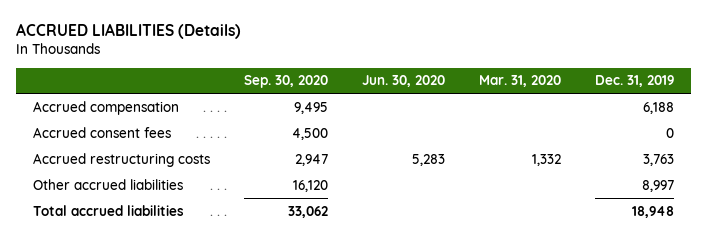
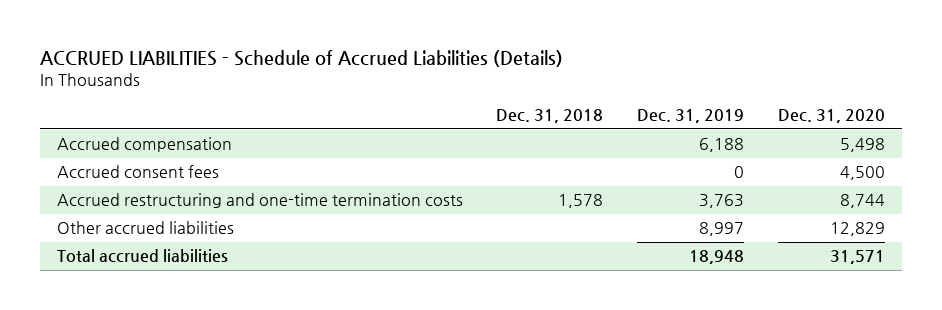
[15,23,241,40] ACCRUED LIABILITIES (Details) -> [39,50,563,68] ACCRUED LIABILITIES - Schedule of Accrued Liabilities (Details)
[243,75,328,89] Sep. 30, 2020 -> none
[361,75,445,88] Jun. 30, 2020 -> none
[478,75,561,88] Mar. 31, 2020 -> none
none -> [496,109,604,124] Dec. 31, 2018
none -> [778,109,886,124] Dec. 31, 2020
[32,152,210,167] Accrued restructuring costs -> [56,193,463,209] Accrued restructuring and one-time termination costs

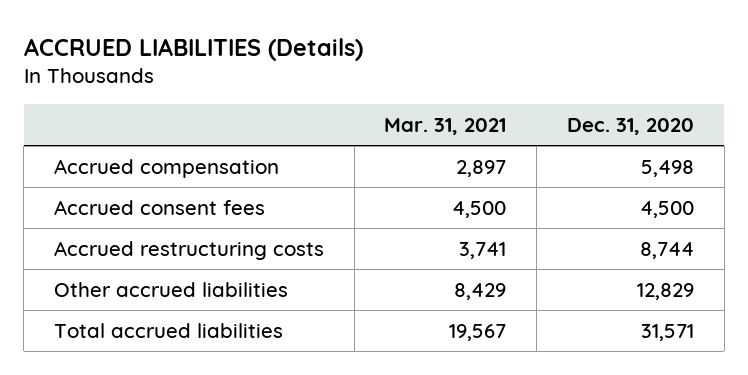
[39,50,563,68] ACCRUED LIABILITIES - Schedule of Accrued Liabilities (Details) -> [23,37,363,61] ACCRUED LIABILITIES (Details)
[496,109,604,124] Dec. 31, 2018 -> none
[637,109,745,124] Dec. 31, 2019 -> none
none -> [384,117,507,135] Mar. 31, 2021
[56,193,463,209] Accrued restructuring and one-time termination costs -> [53,240,324,260] Accrued restructuring costs

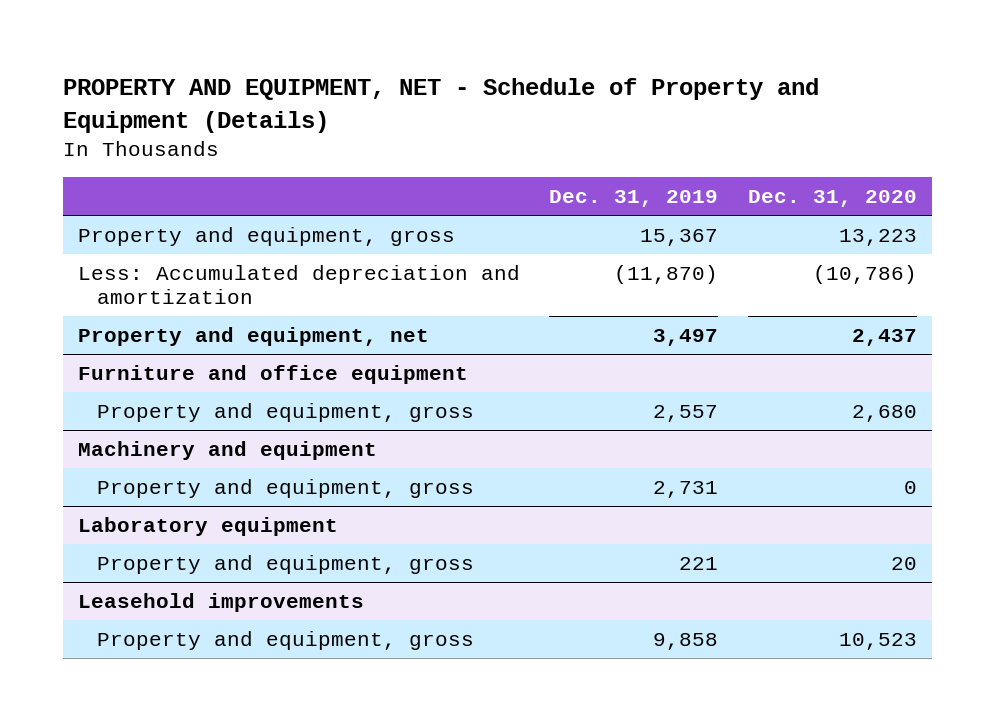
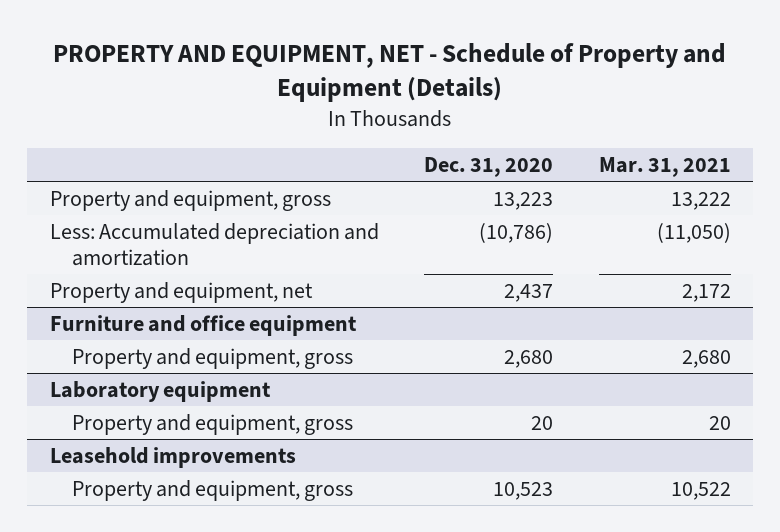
[549,189,719,207] Dec. 31, 2019 -> none
none -> [598,157,731,178] Mar. 31, 2021
[77,440,377,460] Machinery and equipment -> none
[97,478,475,498] Property and equipment, gross -> none

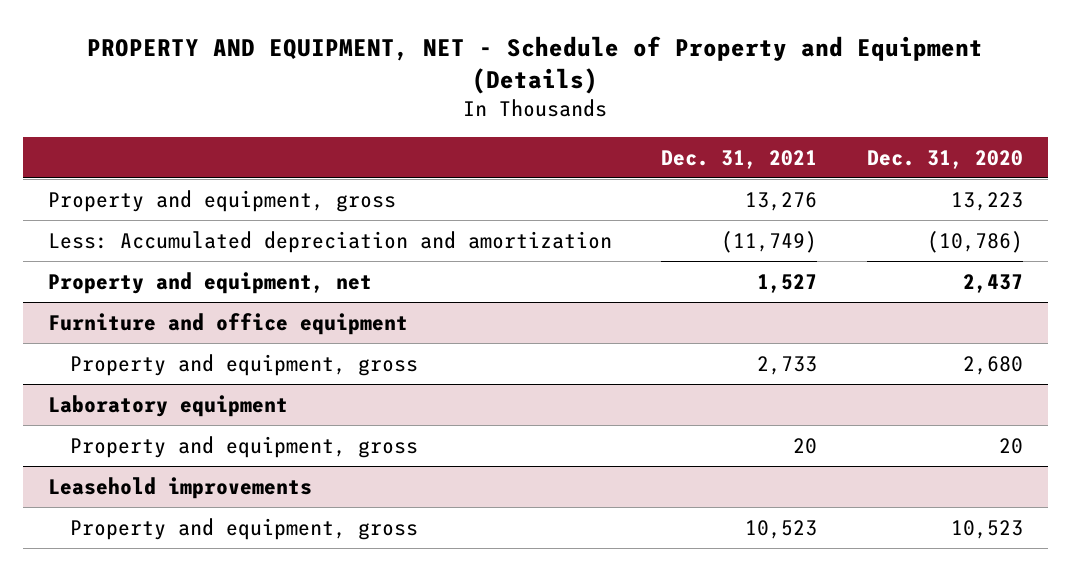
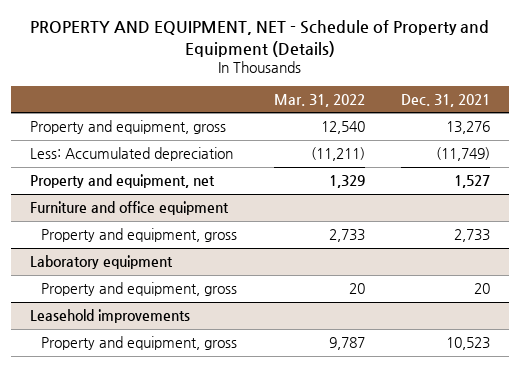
[867,149,1024,169] Dec. 31, 2020 -> none
none -> [273,93,365,107] Mar. 31, 2022
[47,230,612,253] Less: Accumulated depreciation and amortization -> [29,147,233,162] Less: Accumulated depreciation

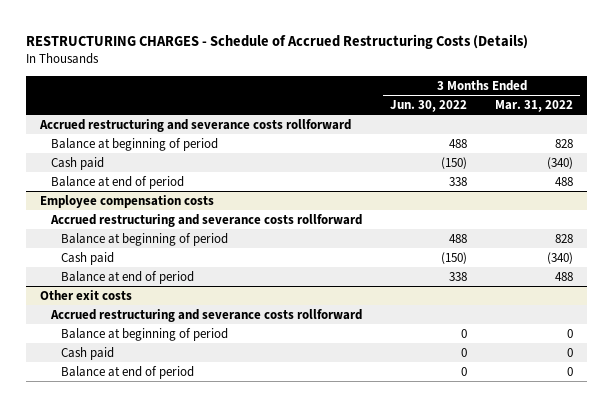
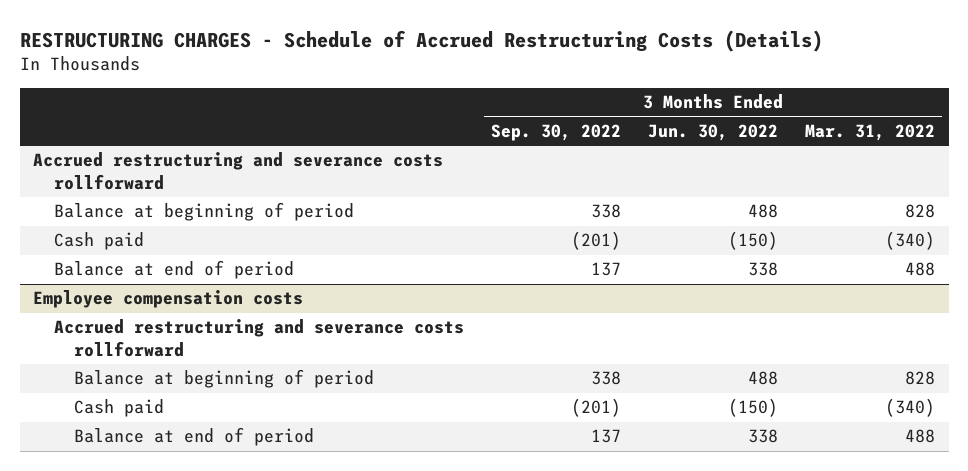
none -> [490,124,621,142] Sep. 30, 2022
[40,289,133,300] Other exit costs -> none
[49,308,362,322] Accrued restructuring and severance costs rollforward -> none
[60,327,228,341] Balance at beginning of period -> none
[60,346,114,360] Cash paid -> none
[60,365,194,379] Balance at end of period -> none

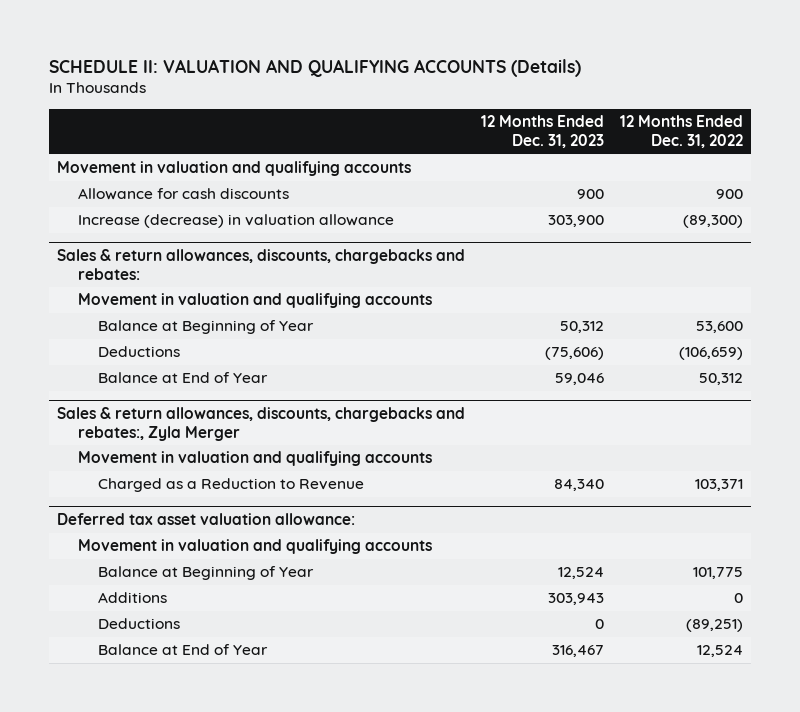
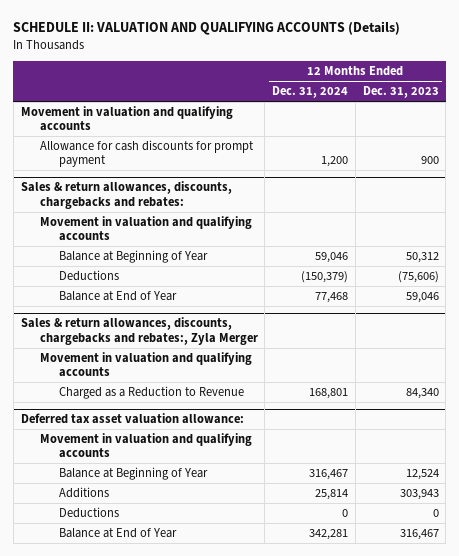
[619,115,743,149] 12 Months Ended Dec. 31, 2022 -> none
none -> [272,86,349,99] Dec. 31, 2024
[77,214,394,229] Increase (decrease) in valuation allowance -> none
[77,188,289,201] Allowance for cash discounts -> [39,140,254,168] Allowance for cash discounts for prompt payment

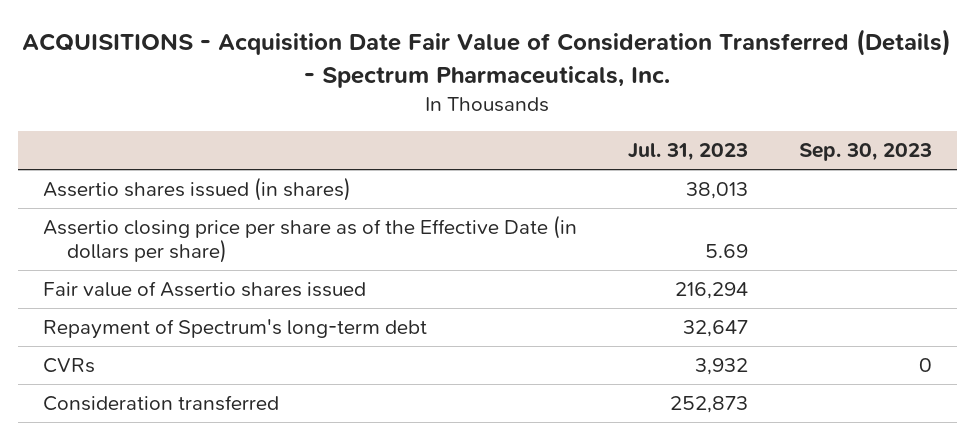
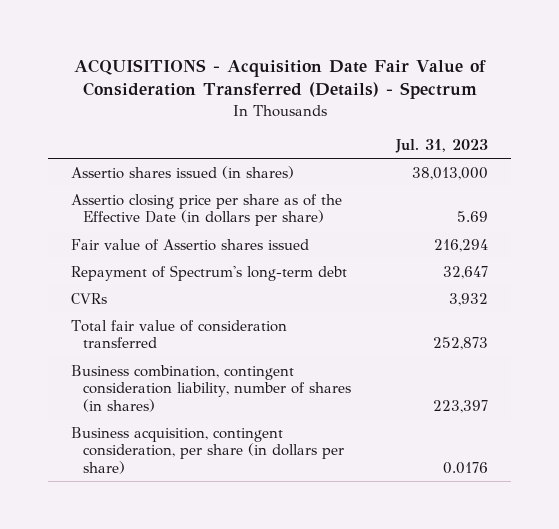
[22,29,952,88] ACQUISITIONS - Acquisition Date Fair Value of Consideration Transferred (Details) - Spectrum Pharmaceuticals, Inc. -> [73,58,486,100] ACQUISITIONS - Acquisition Date Fair Value of Consideration Transferred (Details) - Spectrum
[798,143,932,162] Sep. 30, 2023 -> none
[685,182,748,200] 38,013 -> [412,166,489,180] 38,013,000
[43,395,280,412] Consideration transferred -> [70,319,287,349] Total fair value of consideration transferred
none -> [70,364,352,413] Business combination, contingent consideration liability, number of shares (in shares)
none -> [70,426,345,475] Business acquisition, contingent consideration, per share (in dollars per share)

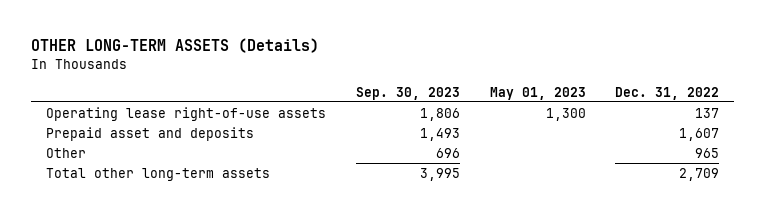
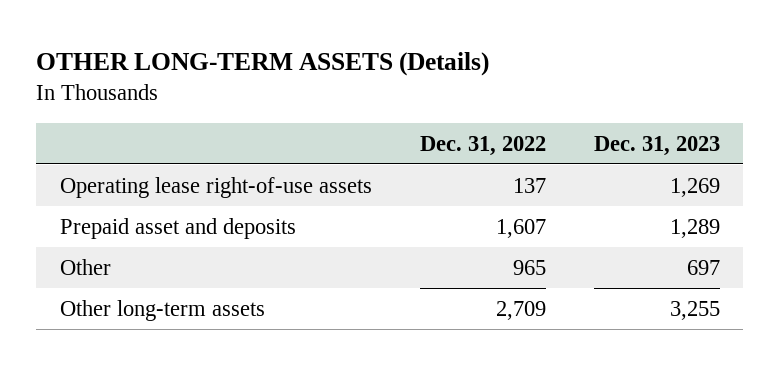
[355,86,460,100] Sep. 30, 2023 -> none
[489,86,586,100] May 01, 2023 -> none
none -> [593,135,720,156] Dec. 31, 2023
[46,167,271,181] Total other long-term assets -> [59,299,265,321] Other long-term assets

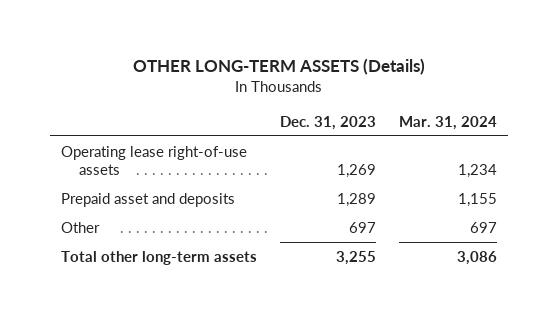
[419,135,546,156] Dec. 31, 2022 -> none
none -> [398,115,497,130] Mar. 31, 2024
[59,299,265,321] Other long-term assets -> [61,250,258,265] Total other long-term assets

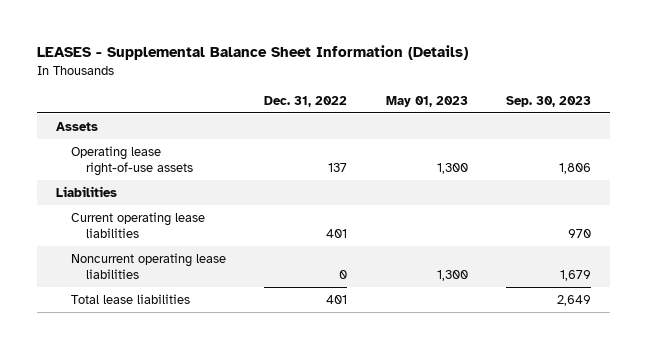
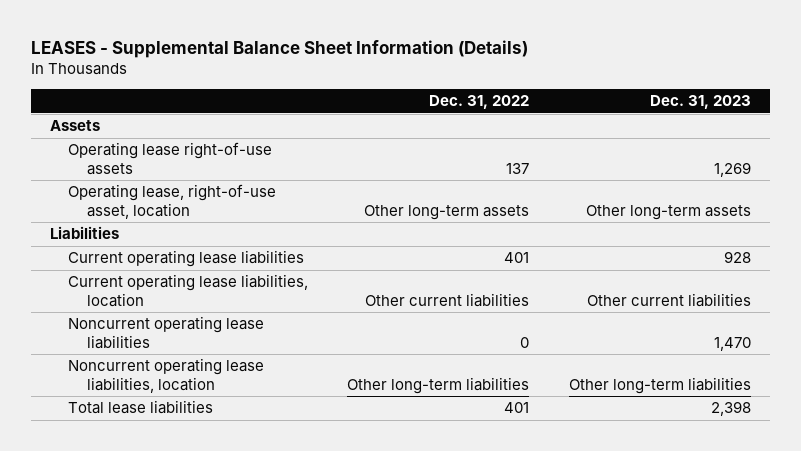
[385,95,468,107] May 01, 2023 -> none
[506,95,592,107] Sep. 30, 2023 -> none
none -> [649,95,751,110] Dec. 31, 2023
none -> [68,184,277,219] Operating lease, right-of-use asset, location
none -> [68,274,309,307] Current operating lease liabilities, location
none -> [68,358,265,393] Noncurrent operating lease liabilities, location

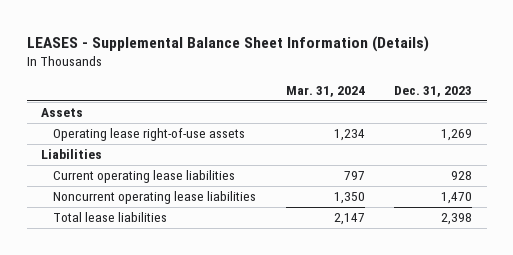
[429,95,530,110] Dec. 31, 2022 -> none
none -> [285,86,365,98] Mar. 31, 2024
[68,184,277,219] Operating lease, right-of-use asset, location -> none
[68,274,309,307] Current operating lease liabilities, location -> none
[68,358,265,393] Noncurrent operating lease liabilities, location -> none

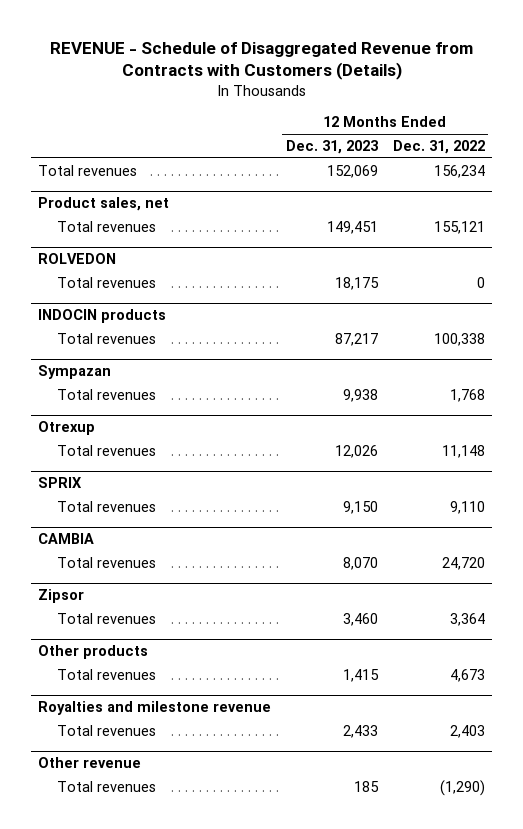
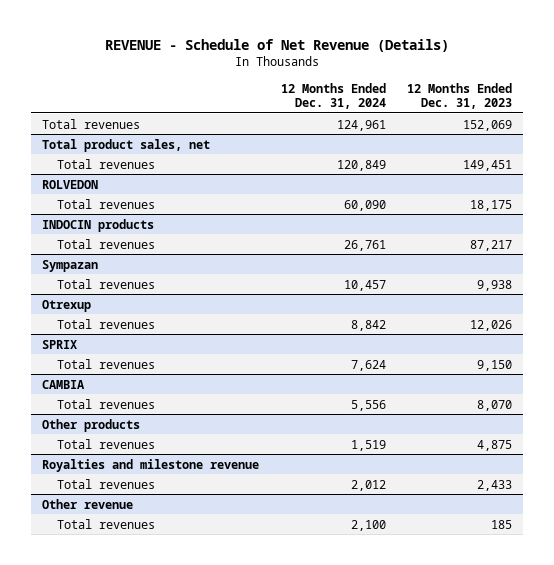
[49,41,473,81] REVENUE - Schedule of Disaggregated Revenue from Contracts with Customers (Details) -> [105,38,450,52] REVENUE - Schedule of Net Revenue (Details)
[392,139,485,154] Dec. 31, 2022 -> none
none -> [280,82,386,109] 12 Months Ended Dec. 31, 2024
[38,196,170,211] Product sales, net -> [42,138,211,152] Total product sales, net
[38,588,85,603] Zipsor -> none
[57,612,157,624] Total revenues -> none
[343,668,380,682] 1,415 -> [477,439,513,451] 4,875

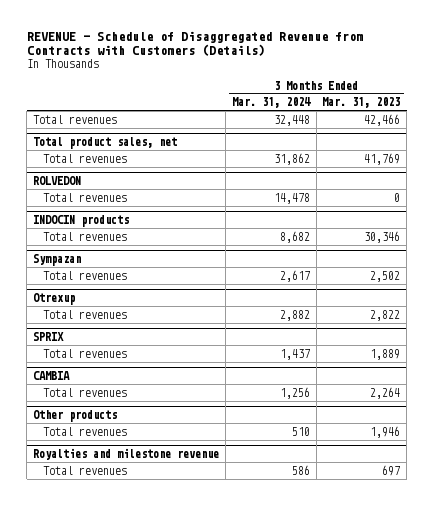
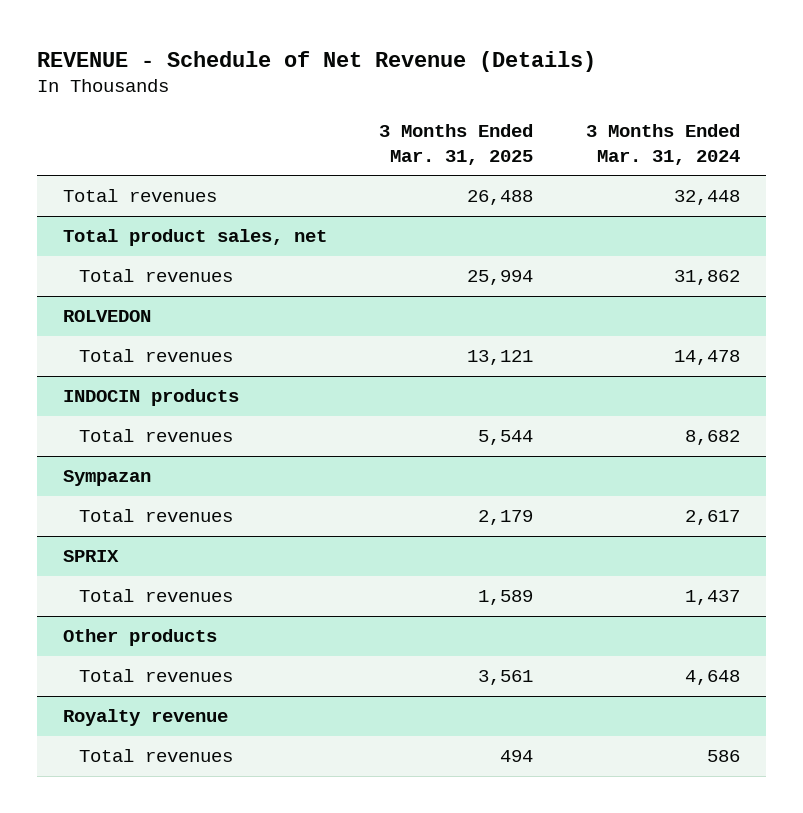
[26,30,363,57] REVENUE - Schedule of Disaggregated Revenue from Contracts with Customers (Details) -> [37,50,597,72] REVENUE - Schedule of Net Revenue (Details)
[322,97,401,109] Mar. 31, 2023 -> none
none -> [379,124,534,165] 3 Months Ended Mar. 31, 2025
[32,293,75,306] Otrexup -> none
[43,309,128,319] Total revenues -> none
[32,371,70,381] CAMBIA -> none
[43,387,128,397] Total revenues -> none
[32,448,219,461] Royalties and milestone revenue -> none
[291,426,310,436] 510 -> [684,670,740,686] 4,648
none -> [63,709,229,727] Royalty revenue

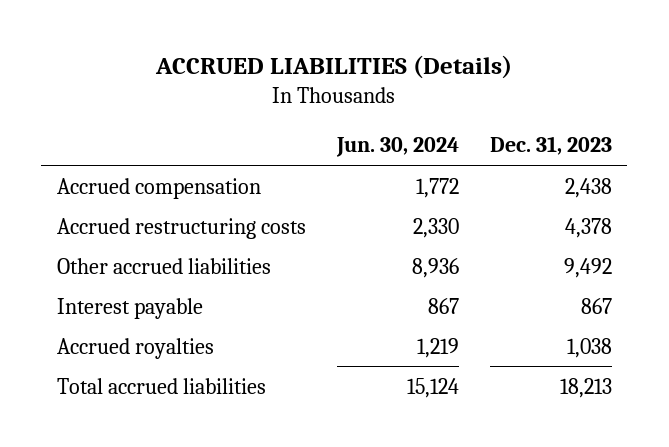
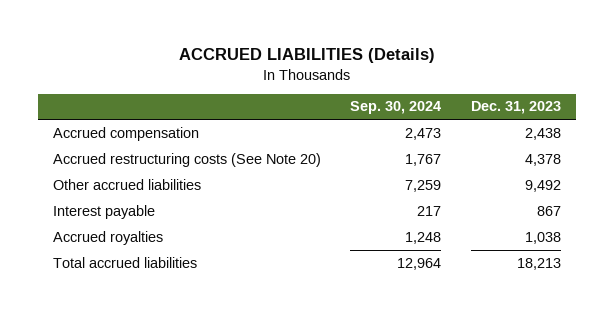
[335,137,459,158] Jun. 30, 2024 -> none
none -> [350,101,442,115] Sep. 30, 2024
[56,217,306,239] Accrued restructuring costs -> [52,152,321,167] Accrued restructuring costs (See Note 20)

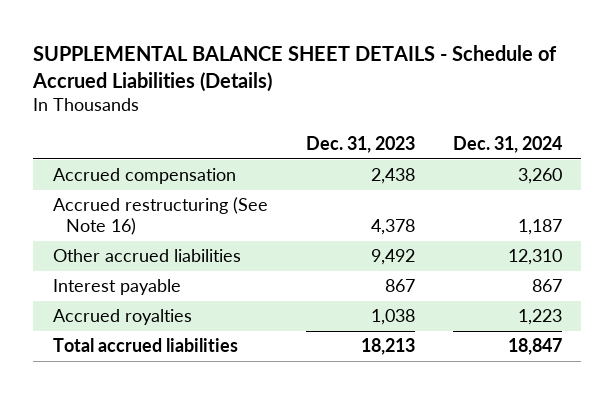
[178,48,435,64] ACCRUED LIABILITIES (Details) -> [32,44,558,92] SUPPLEMENTAL BALANCE SHEET DETAILS - Schedule of Accrued Liabilities (Details)
[350,101,442,115] Sep. 30, 2024 -> none
none -> [453,135,563,153] Dec. 31, 2024
[52,152,321,167] Accrued restructuring costs (See Note 20) -> [52,197,268,236] Accrued restructuring (See Note 16)

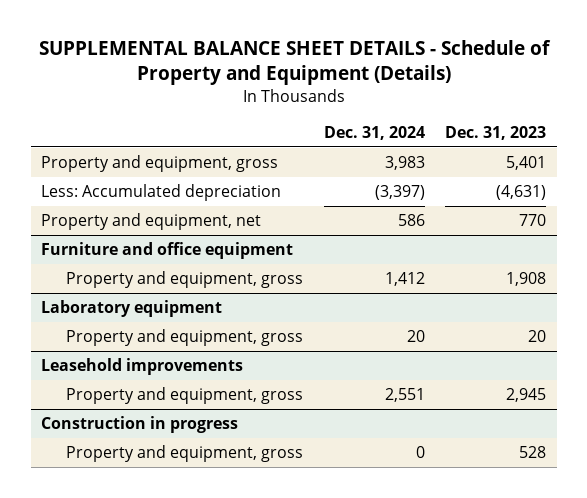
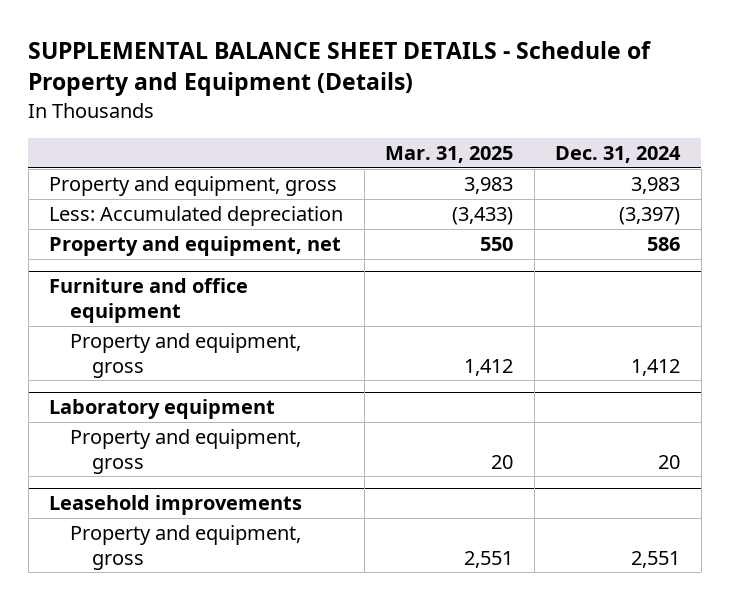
[445,126,547,141] Dec. 31, 2023 -> none
none -> [385,145,514,163] Mar. 31, 2025
[40,415,238,433] Construction in progress -> none
[65,444,303,462] Property and equipment, gross -> none

